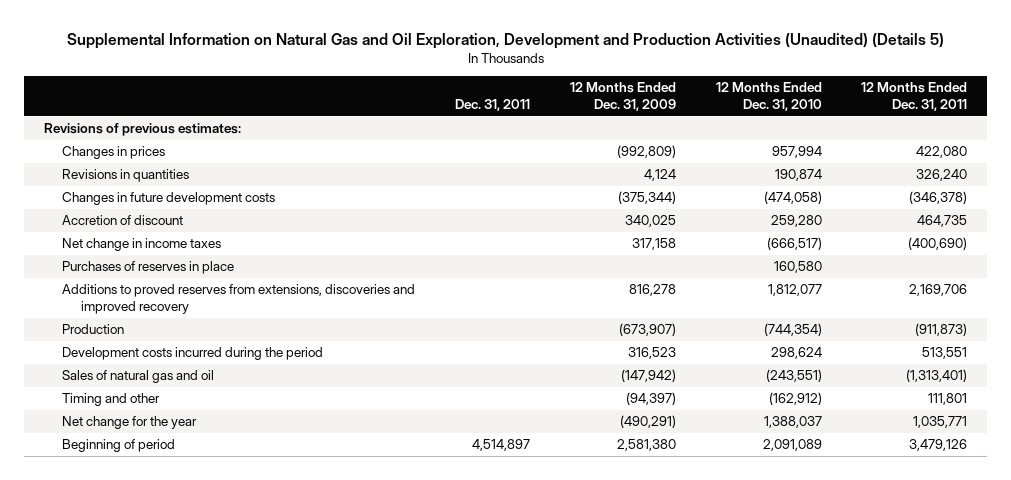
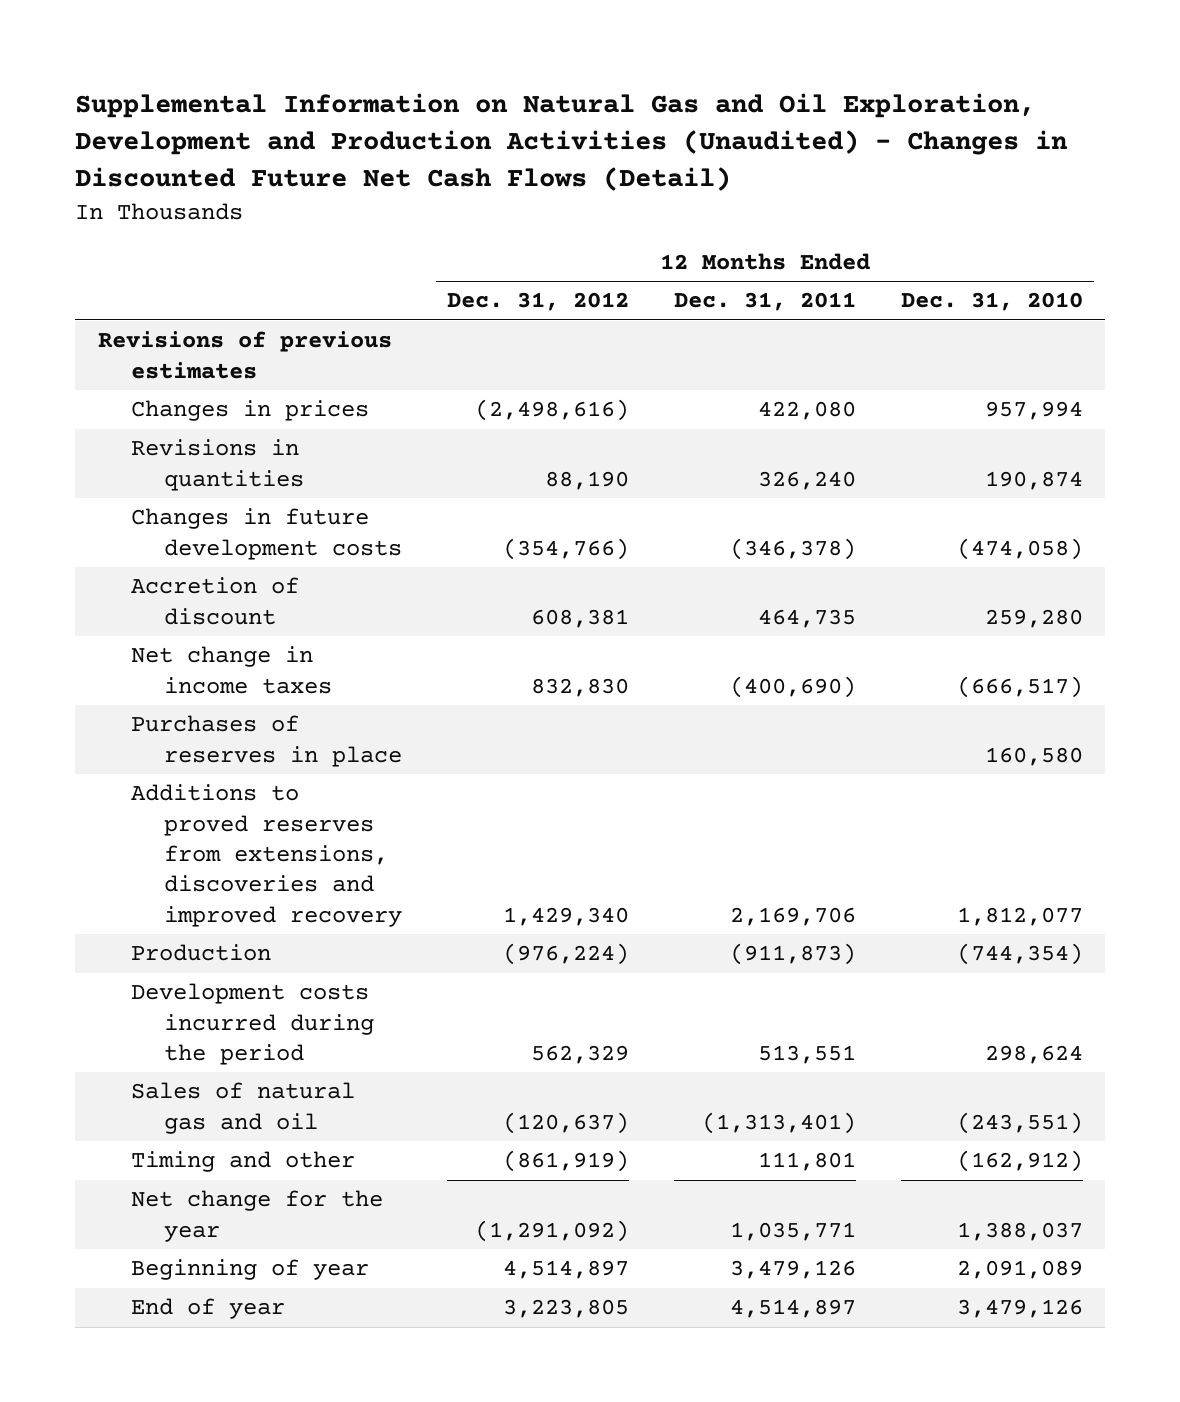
[66,32,944,49] Supplemental Information on Natural Gas and Oil Exploration, Development and Production Activities (Unaudited) (Details 5) -> [75,93,1069,192] Supplemental Information on Natural Gas and Oil Exploration, Development and Production Activities (Unaudited) - Changes in Discounted Future Net Cash Flows (Detail)
[455,99,531,112] Dec. 31, 2011 -> none
[569,82,676,112] 12 Months Ended Dec. 31, 2009 -> none
none -> [447,292,630,312] Dec. 31, 2012
[43,123,241,137] Revisions of previous estimates: -> [97,331,392,379] Revisions of previous estimates
[62,439,176,453] Beginning of period -> [130,1259,369,1281] Beginning of year
none -> [130,1298,285,1320] End of year

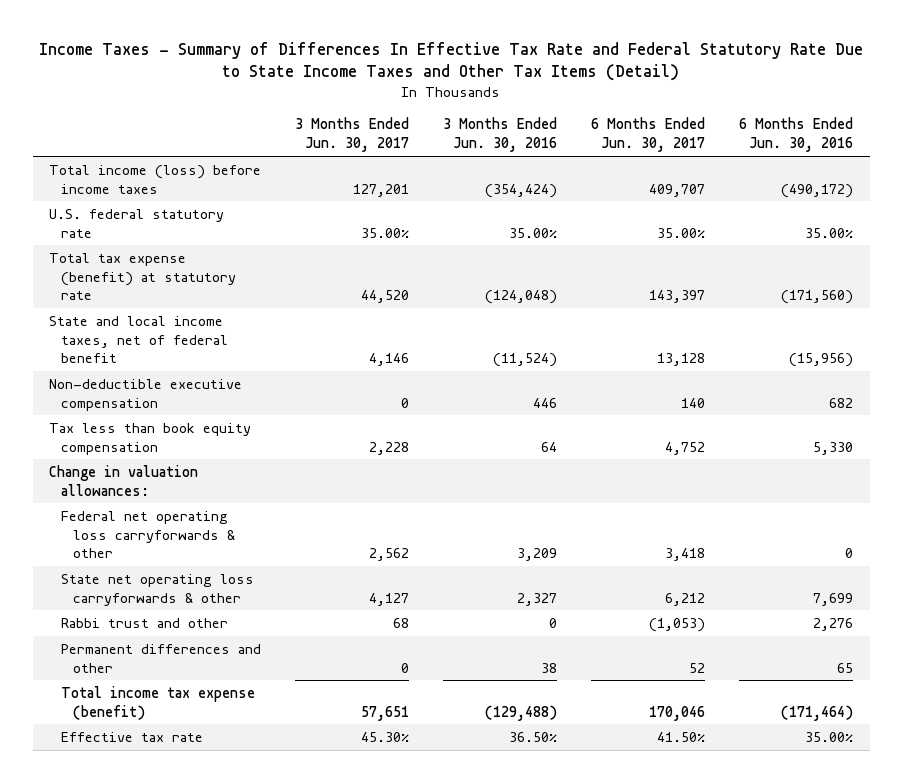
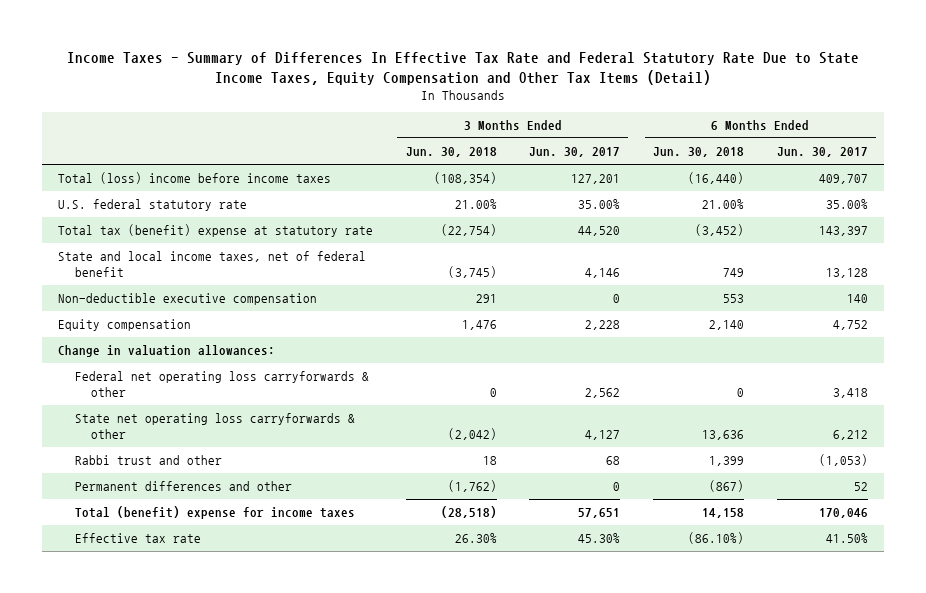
[39,41,864,82] Income Taxes - Summary of Differences In Effective Tax Rate and Federal Statutory Rate Due to State Income Taxes and Other Tax Items (Detail) -> [66,51,859,85] Income Taxes - Summary of Differences In Effective Tax Rate and Federal Statutory Rate Due to State Income Taxes, Equity Compensation and Other Tax Items (Detail)
[443,117,558,153] 3 Months Ended Jun. 30, 2016 -> none
[739,117,854,153] 6 Months Ended Jun. 30, 2016 -> none
none -> [405,147,497,158] Jun. 30, 2018
none -> [652,147,744,158] Jun. 30, 2018
[49,164,262,194] Total income (loss) before income taxes -> [58,172,332,185] Total (loss) income before income taxes
[49,252,237,301] Total tax expense (benefit) at statutory rate -> [58,224,374,238] Total tax (benefit) expense at statutory rate
[49,422,252,455] Tax less than book equity compensation -> [58,319,192,332] Equity compensation
[61,685,256,720] Total income tax expense (benefit) -> [74,506,355,520] Total (benefit) expense for income taxes

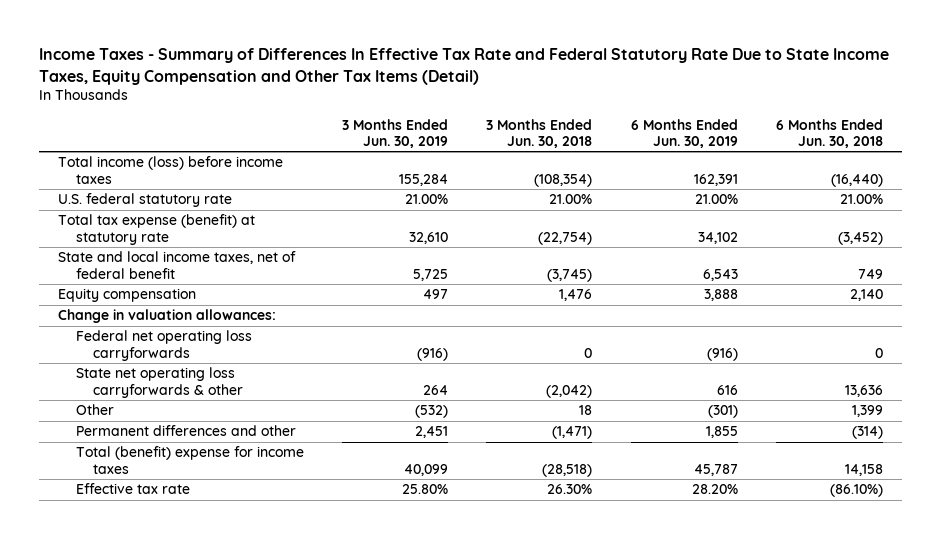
[529,147,621,158] Jun. 30, 2017 -> none
[776,147,868,158] Jun. 30, 2017 -> none
none -> [342,118,449,148] 3 Months Ended Jun. 30, 2019
none -> [630,118,738,148] 6 Months Ended Jun. 30, 2019
[58,172,332,185] Total (loss) income before income taxes -> [57,156,283,184] Total income (loss) before income taxes
[58,224,374,238] Total tax (benefit) expense at statutory rate -> [57,214,255,245] Total tax expense (benefit) at statutory rate
[58,293,318,306] Non-deductible executive compensation -> none
[74,371,369,398] Federal net operating loss carryforwards & other -> [75,330,252,361] Federal net operating loss carryforwards
[74,455,222,466] Rabbi trust and other -> [75,404,114,416] Other
[447,480,497,493] (1,762) -> [552,426,593,440] (1,471)
[708,480,744,493] (867) -> [851,426,883,440] (314)

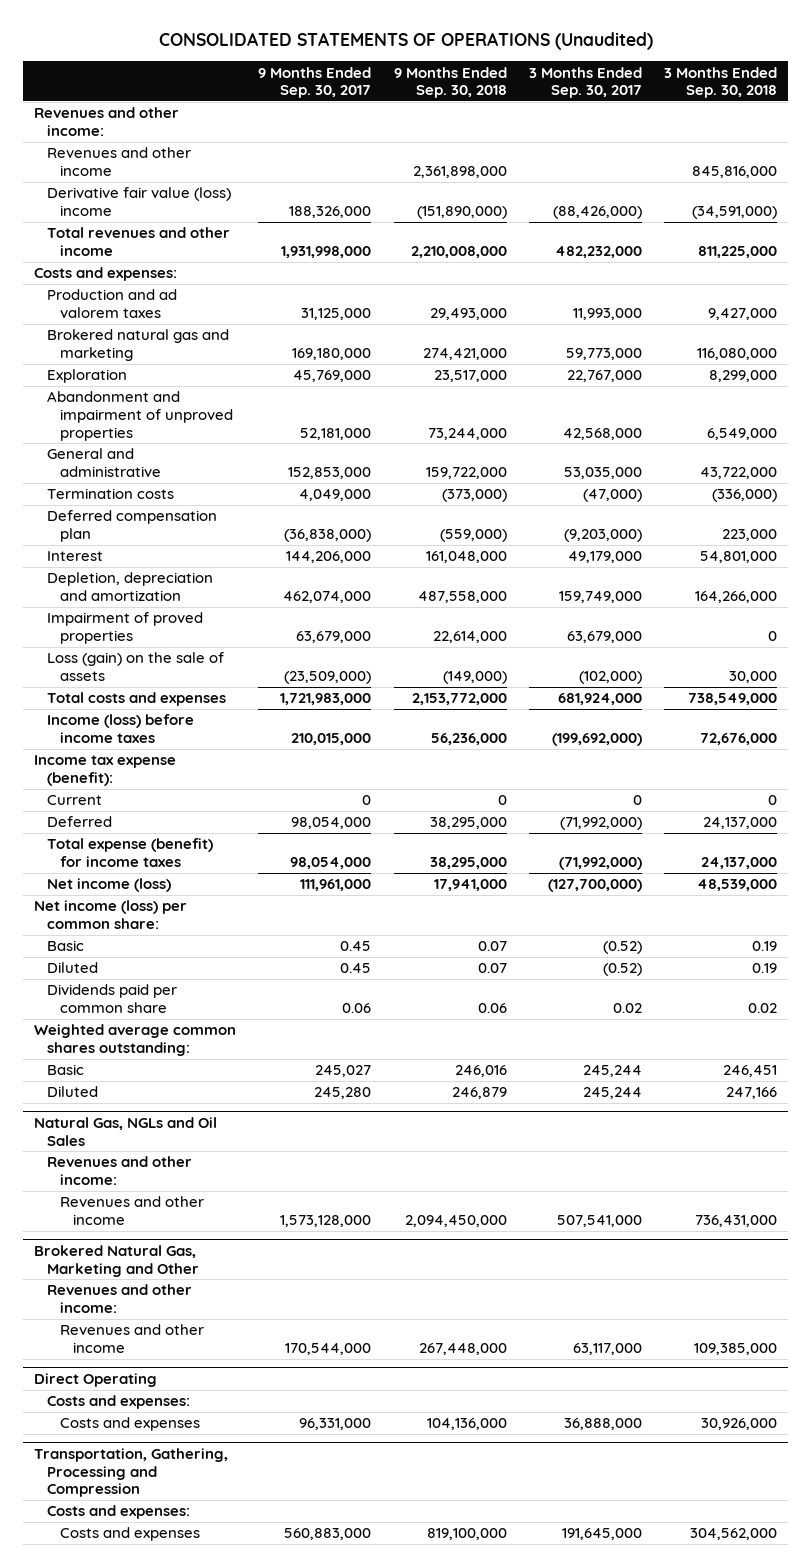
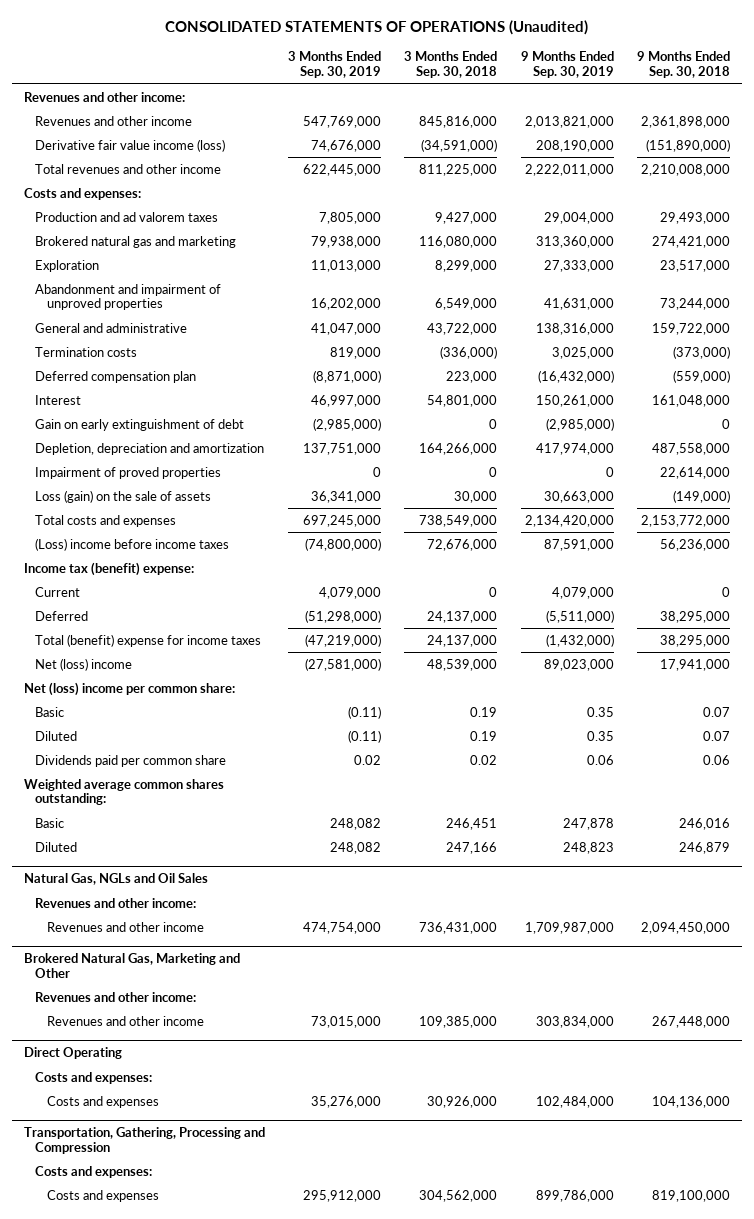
[258,66,372,99] 9 Months Ended Sep. 30, 2017 -> none
[528,66,642,99] 3 Months Ended Sep. 30, 2017 -> none
none -> [288,51,382,79] 3 Months Ended Sep. 30, 2019
none -> [520,51,614,79] 9 Months Ended Sep. 30, 2019
[46,187,231,216] Derivative fair value (loss) income -> [35,138,226,152] Derivative fair value income (loss)
none -> [35,418,245,431] Gain on early extinguishment of debt
[46,714,194,743] Income (loss) before income taxes -> [35,537,230,551] (Loss) income before income taxes
[33,755,176,786] Income tax expense (benefit): -> [24,561,195,576] Income tax (benefit) expense:
[46,838,213,867] Total expense (benefit) for income taxes -> [35,633,262,647] Total (benefit) expense for income taxes
[46,878,171,893] Net income (loss) -> [35,657,133,671] Net (loss) income
[33,900,187,929] Net income (loss) per common share: -> [24,681,236,696] Net (loss) income per common share:

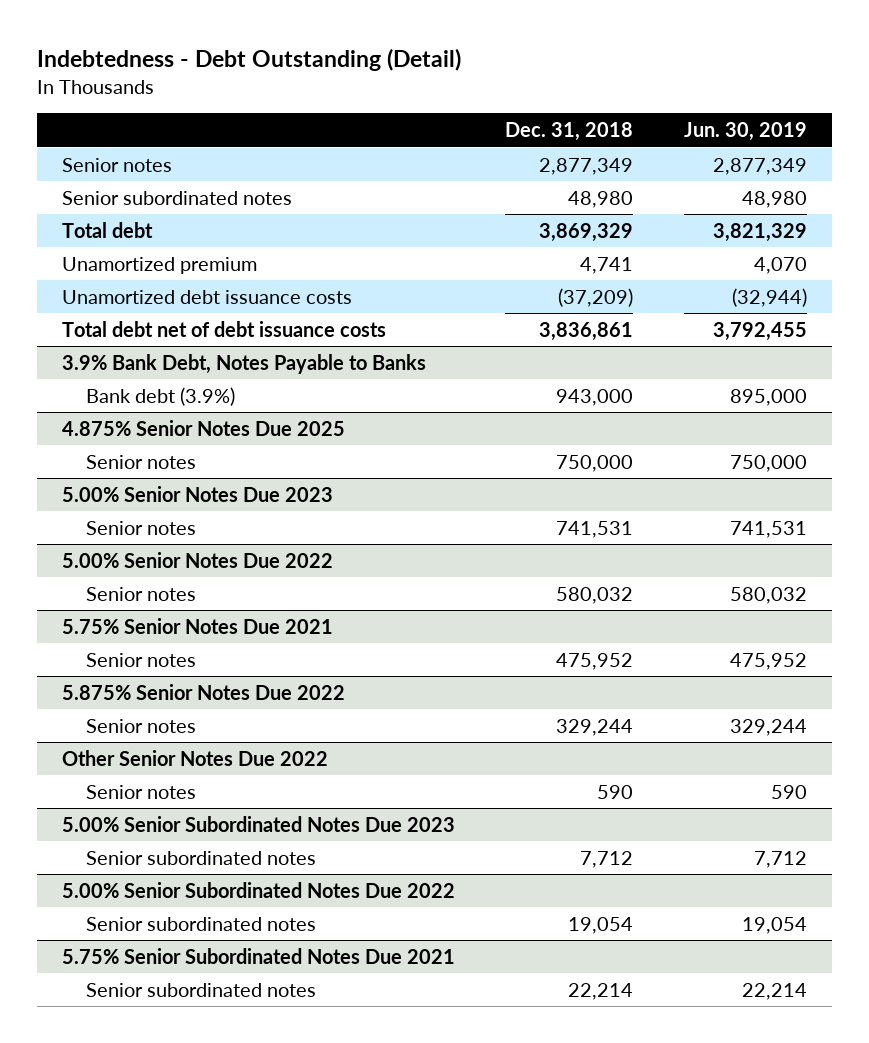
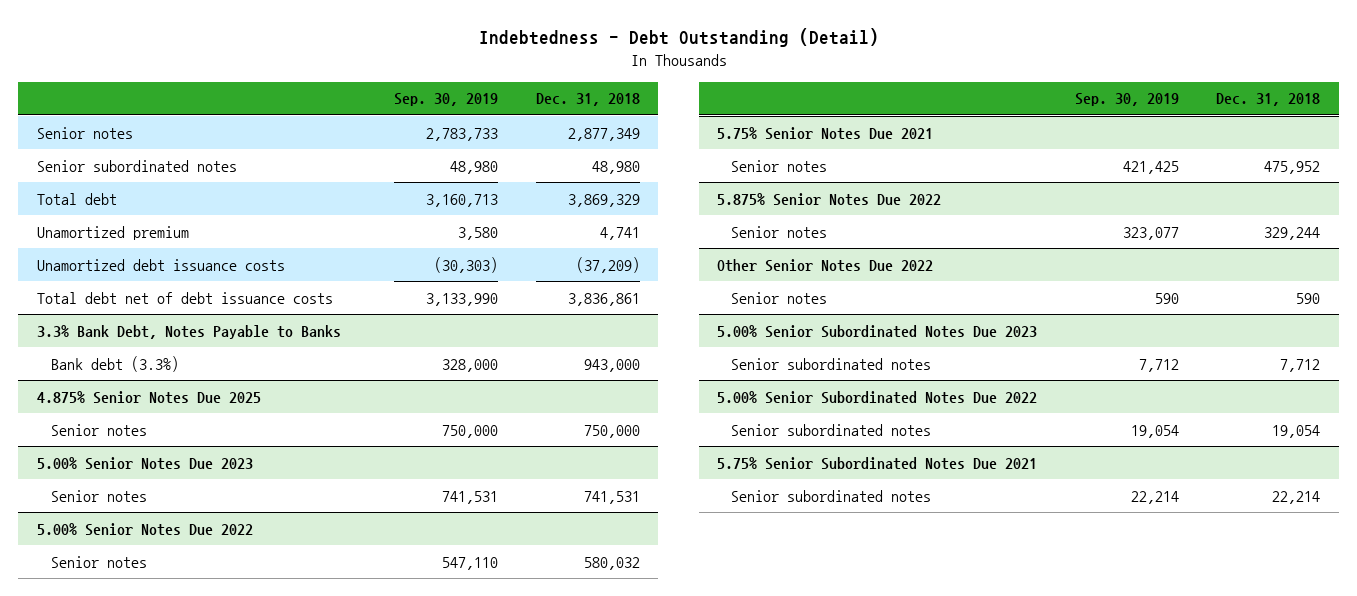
[684,121,808,141] Jun. 30, 2019 -> none
none -> [394,93,499,107] Sep. 30, 2019
[61,353,426,374] 3.9% Bank Debt, Notes Payable to Banks -> [36,324,341,339] 3.3% Bank Debt, Notes Payable to Banks
[86,386,236,406] Bank debt (3.9%) -> [50,355,179,372] Bank debt (3.3%)

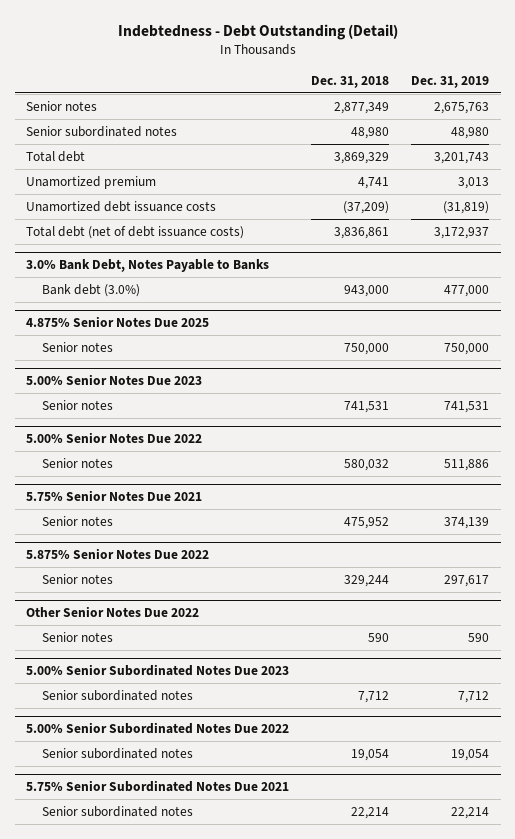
[394,93,499,107] Sep. 30, 2019 -> none
none -> [411,75,490,88] Dec. 31, 2019
[36,291,333,304] Total debt net of debt issuance costs -> [25,225,244,239] Total debt (net of debt issuance costs)
[36,324,341,339] 3.3% Bank Debt, Notes Payable to Banks -> [25,259,269,273] 3.0% Bank Debt, Notes Payable to Banks
[50,355,179,372] Bank debt (3.3%) -> [41,283,140,297] Bank debt (3.0%)

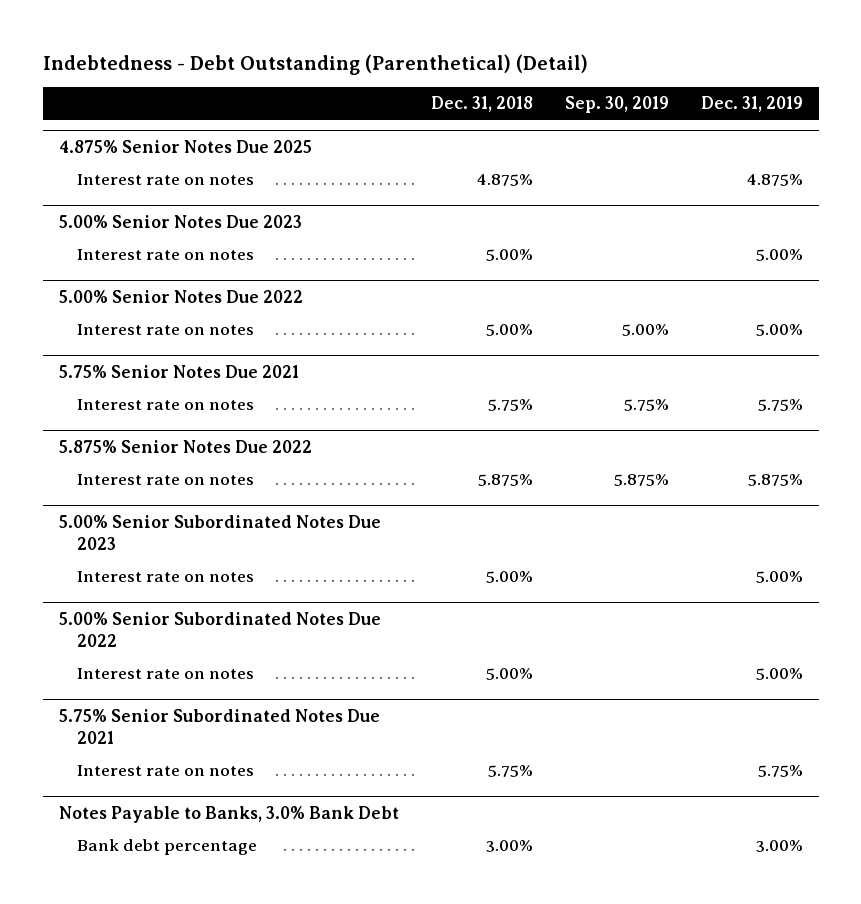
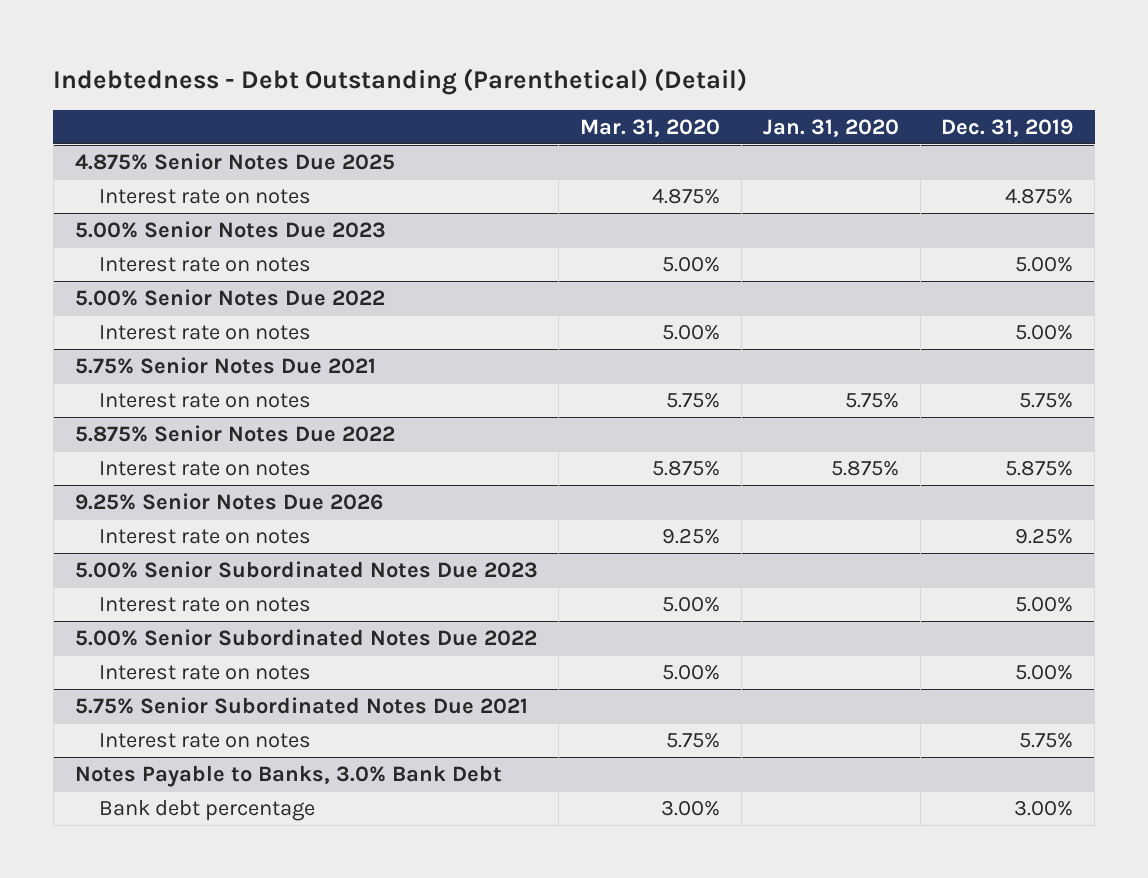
[430,96,533,113] Dec. 31, 2018 -> none
[564,96,669,114] Sep. 30, 2019 -> none
none -> [580,118,721,137] Mar. 31, 2020
none -> [762,118,899,137] Jan. 31, 2020
none -> [74,493,383,511] 9.25% Senior Notes Due 2026
none -> [99,529,312,545] Interest rate on notes

